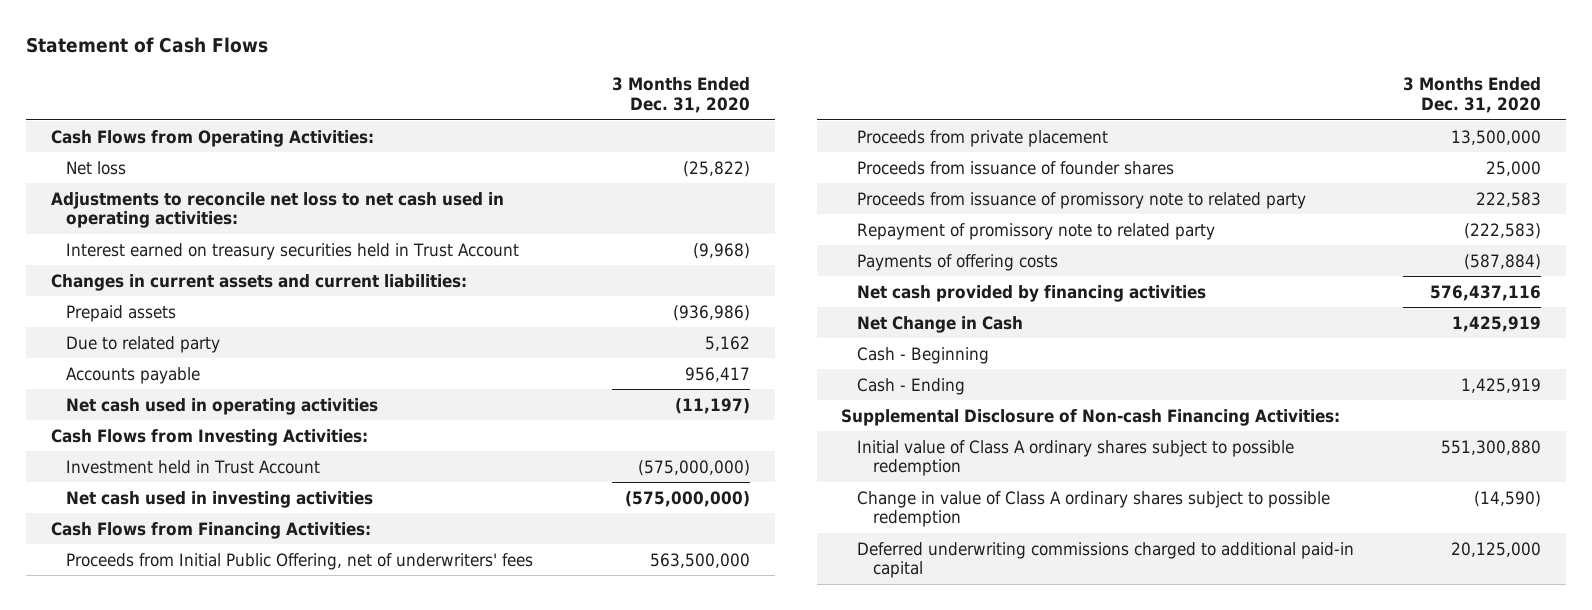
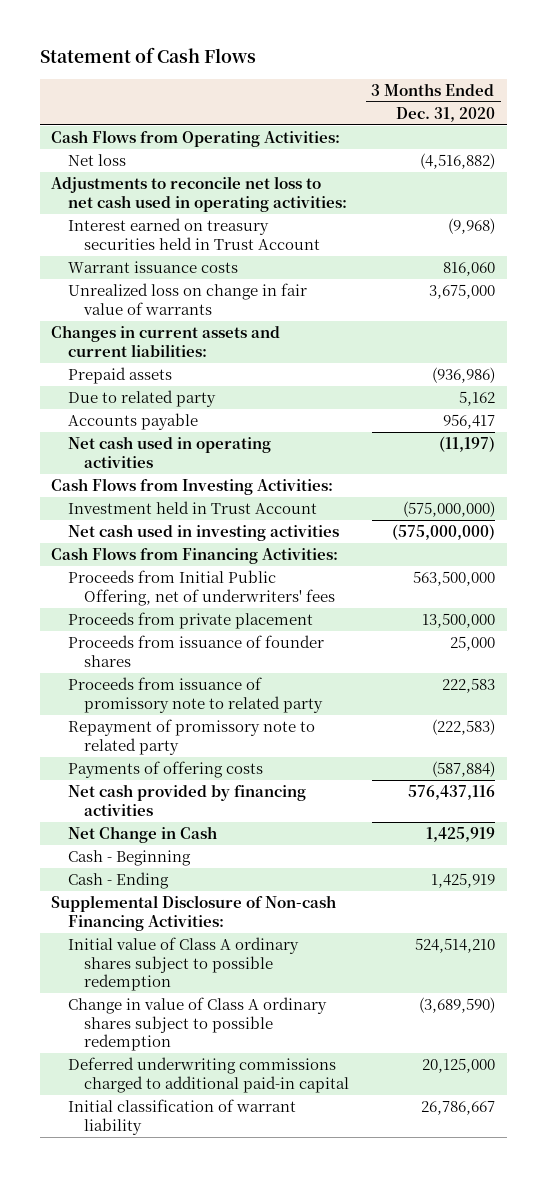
[683,160,751,177] (25,822) -> [419,153,495,170] (4,516,882)
none -> [67,261,238,274] Warrant issuance costs
none -> [67,283,307,315] Unrealized loss on change in fair value of warrants
[1441,439,1542,455] 551,300,880 -> [414,938,495,954] 524,514,210
[1474,490,1542,507] (14,590) -> [418,997,495,1014] (3,689,590)
none -> [67,1099,296,1135] Initial classification of warrant liability

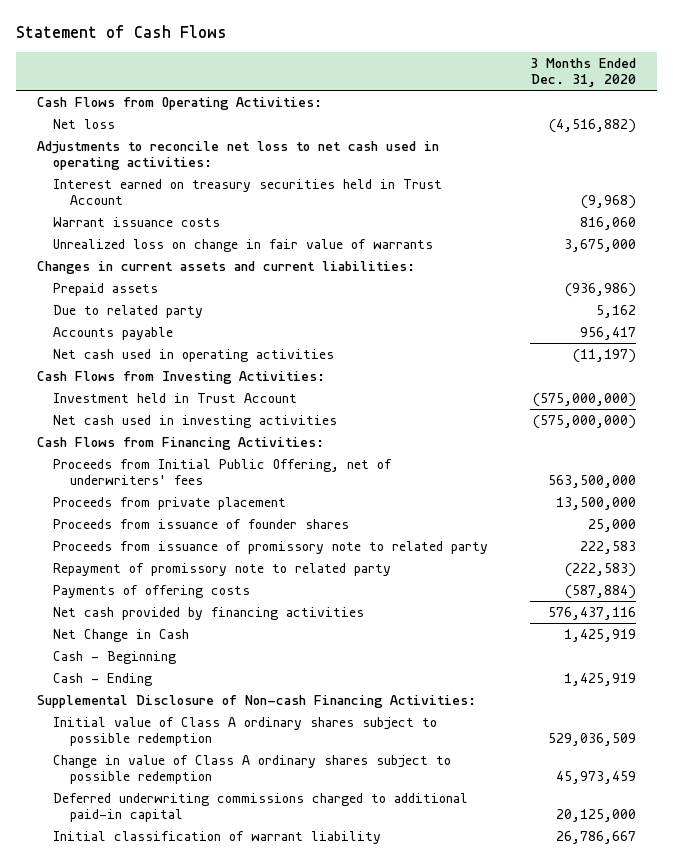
[414,938,495,954] 524,514,210 -> [548,733,637,747] 529,036,509
[418,997,495,1014] (3,689,590) -> [556,771,637,785] 45,973,459

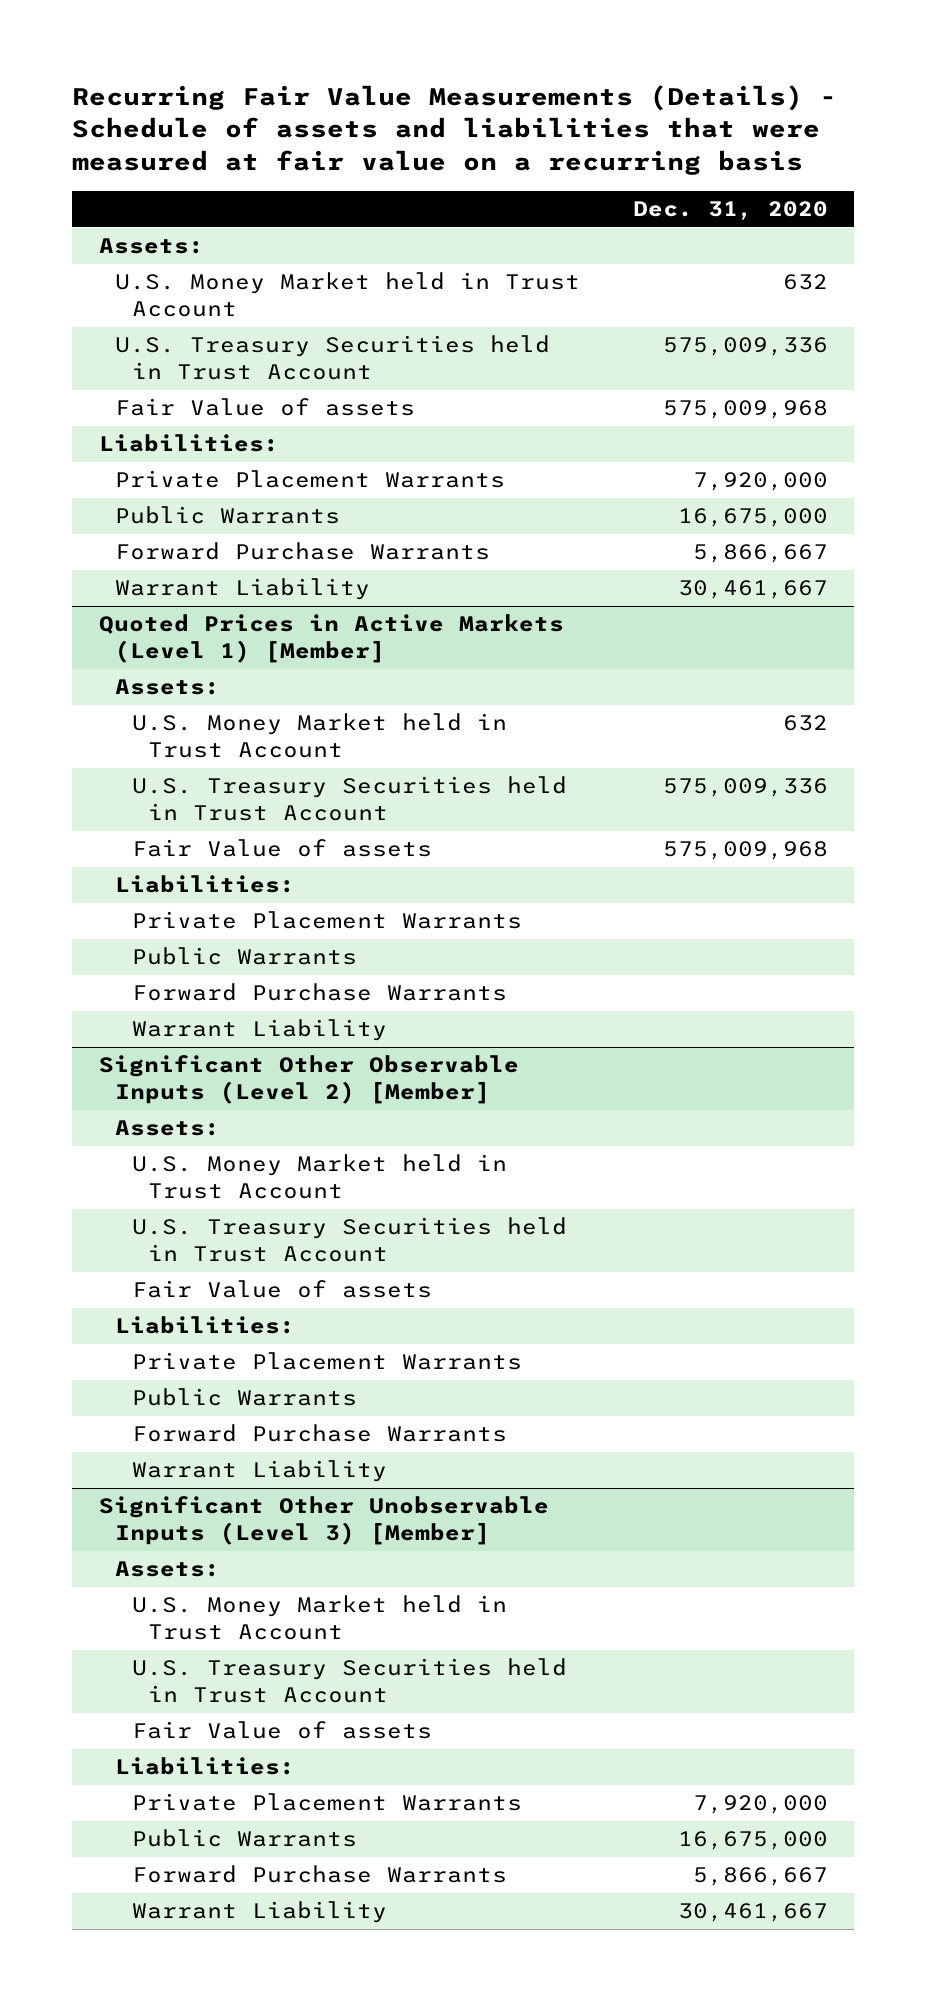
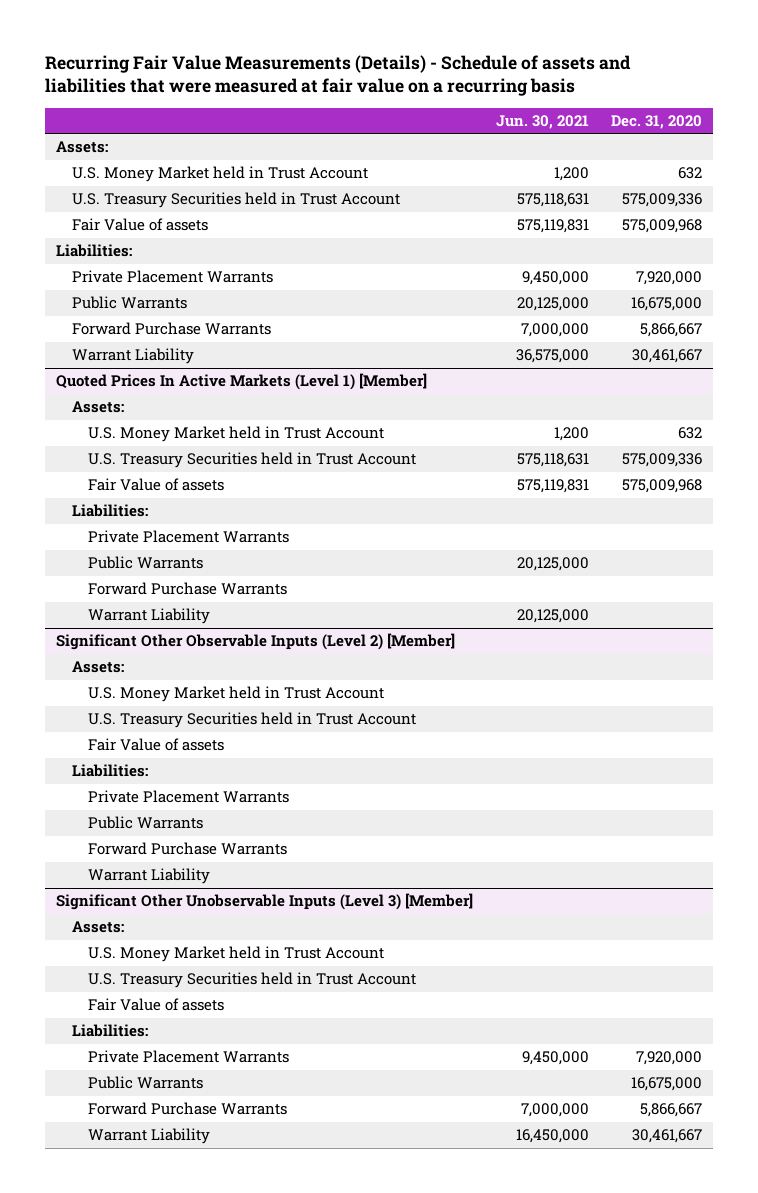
none -> [495,114,589,129] Jun. 30, 2021
[98,614,564,664] Quoted Prices in Active Markets (Level 1) [Member] -> [56,373,428,391] Quoted Prices In Active Markets (Level 1) [Member]

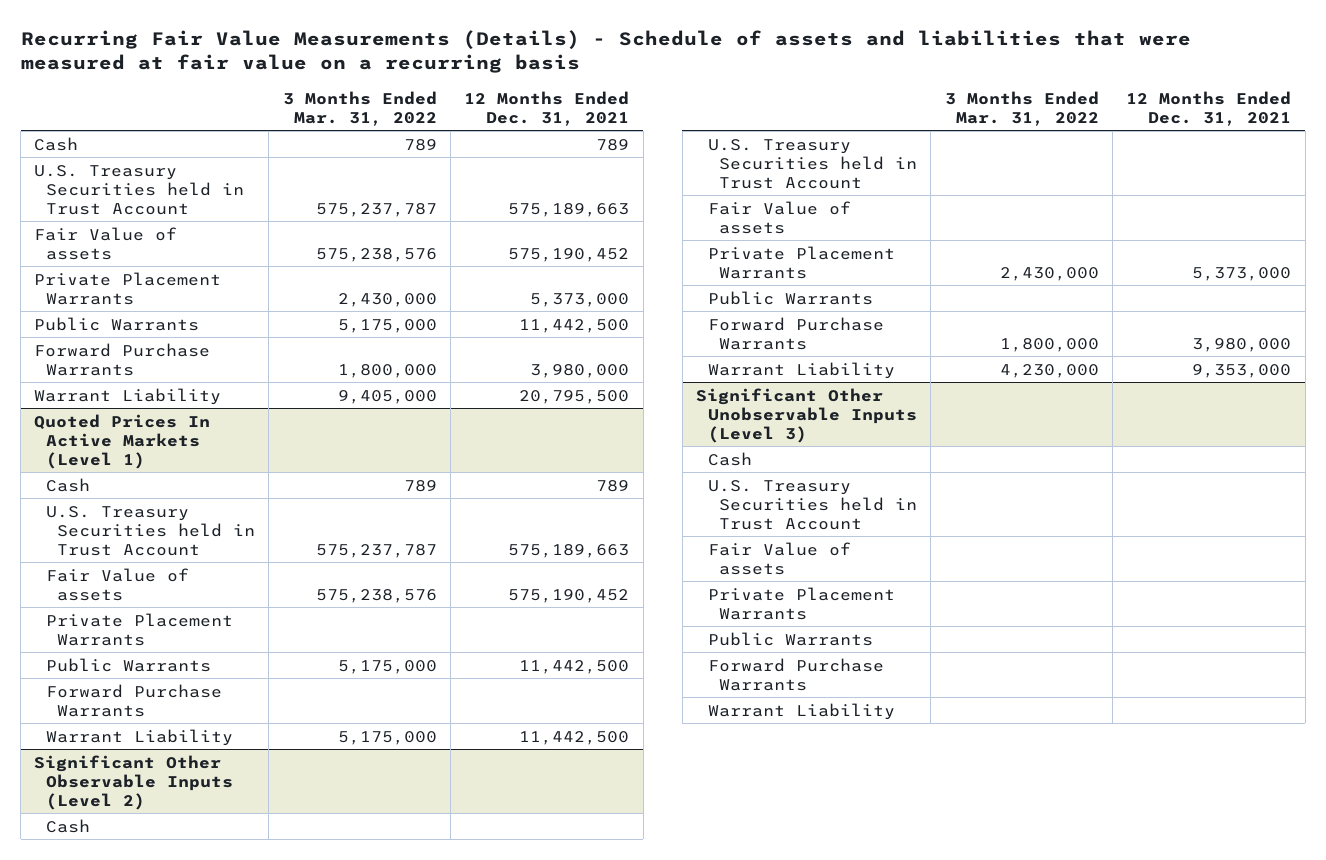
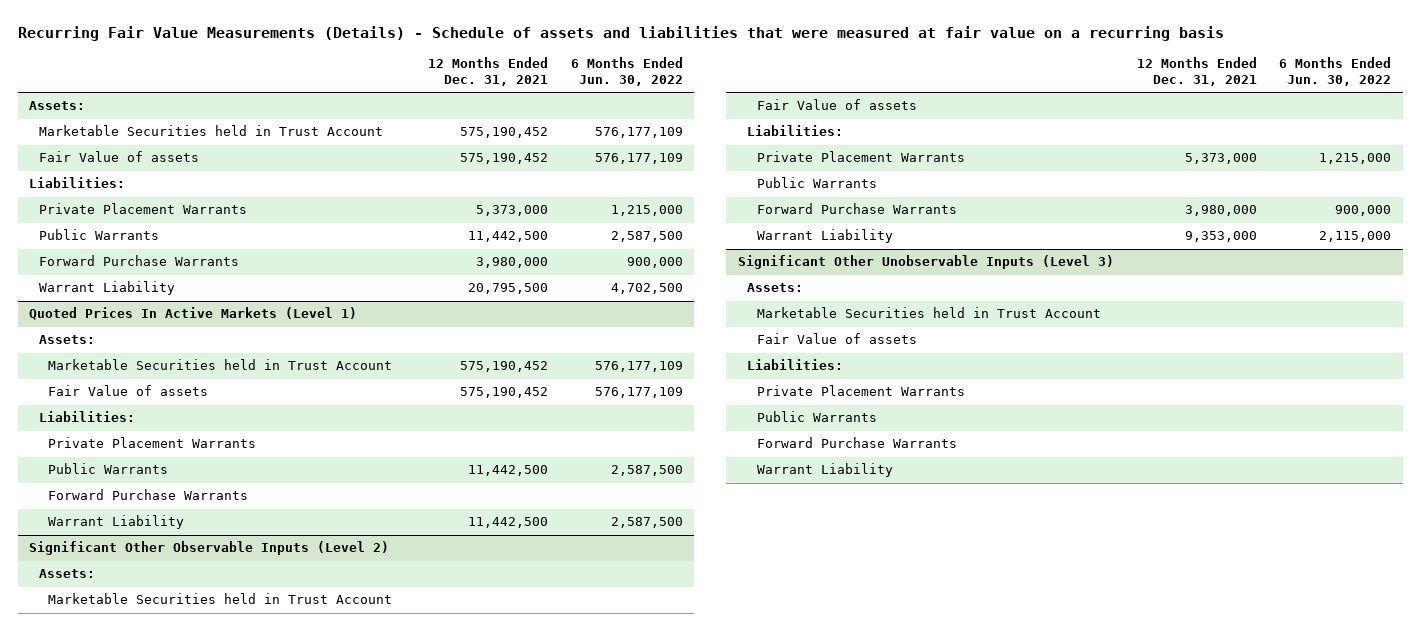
[282,90,437,126] 3 Months Ended Mar. 31, 2022 -> none
none -> [570,56,683,87] 6 Months Ended Jun. 30, 2022
[34,136,79,151] Cash -> none
none -> [29,101,86,111] Assets:
[34,164,244,215] U.S. Treasury Securities held in Trust Account -> [38,125,383,137] Marketable Securities held in Trust Account
[508,202,630,217] 575,189,663 -> [459,127,548,139] 575,190,452
none -> [29,177,126,189] Liabilities:
[45,477,90,492] Cash -> none
none -> [38,335,95,345] Assets:
[45,505,255,556] U.S. Treasury Securities held in Trust Account -> [47,359,392,371] Marketable Securities held in Trust Account
[508,543,630,558] 575,189,663 -> [459,361,548,373] 575,190,452
none -> [38,411,135,423] Liabilities:
[45,818,90,833] Cash -> none
none -> [38,569,95,579] Assets:
[707,138,917,189] U.S. Treasury Securities held in Trust Account -> [47,593,392,605] Marketable Securities held in Trust Account
none -> [747,125,844,137] Liabilities:
[707,451,752,466] Cash -> none
none -> [747,283,804,293] Assets:
[707,479,917,530] U.S. Treasury Securities held in Trust Account -> [756,307,1101,319] Marketable Securities held in Trust Account
none -> [747,359,844,371] Liabilities:

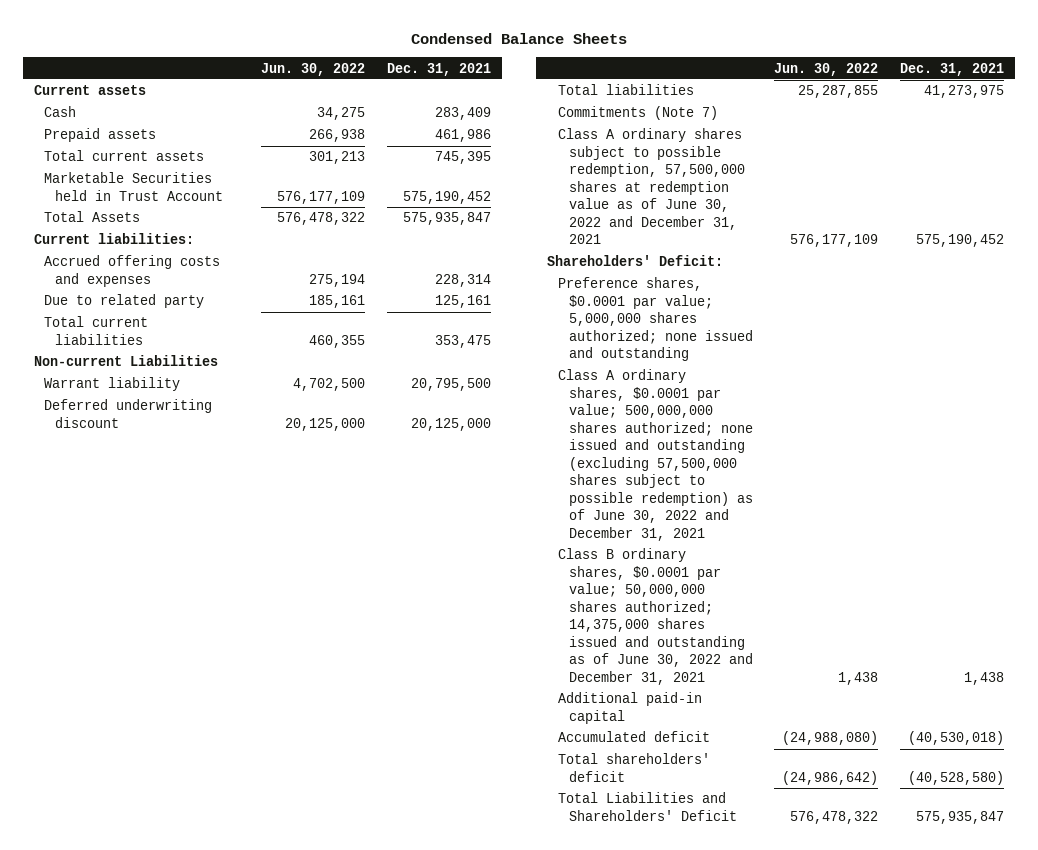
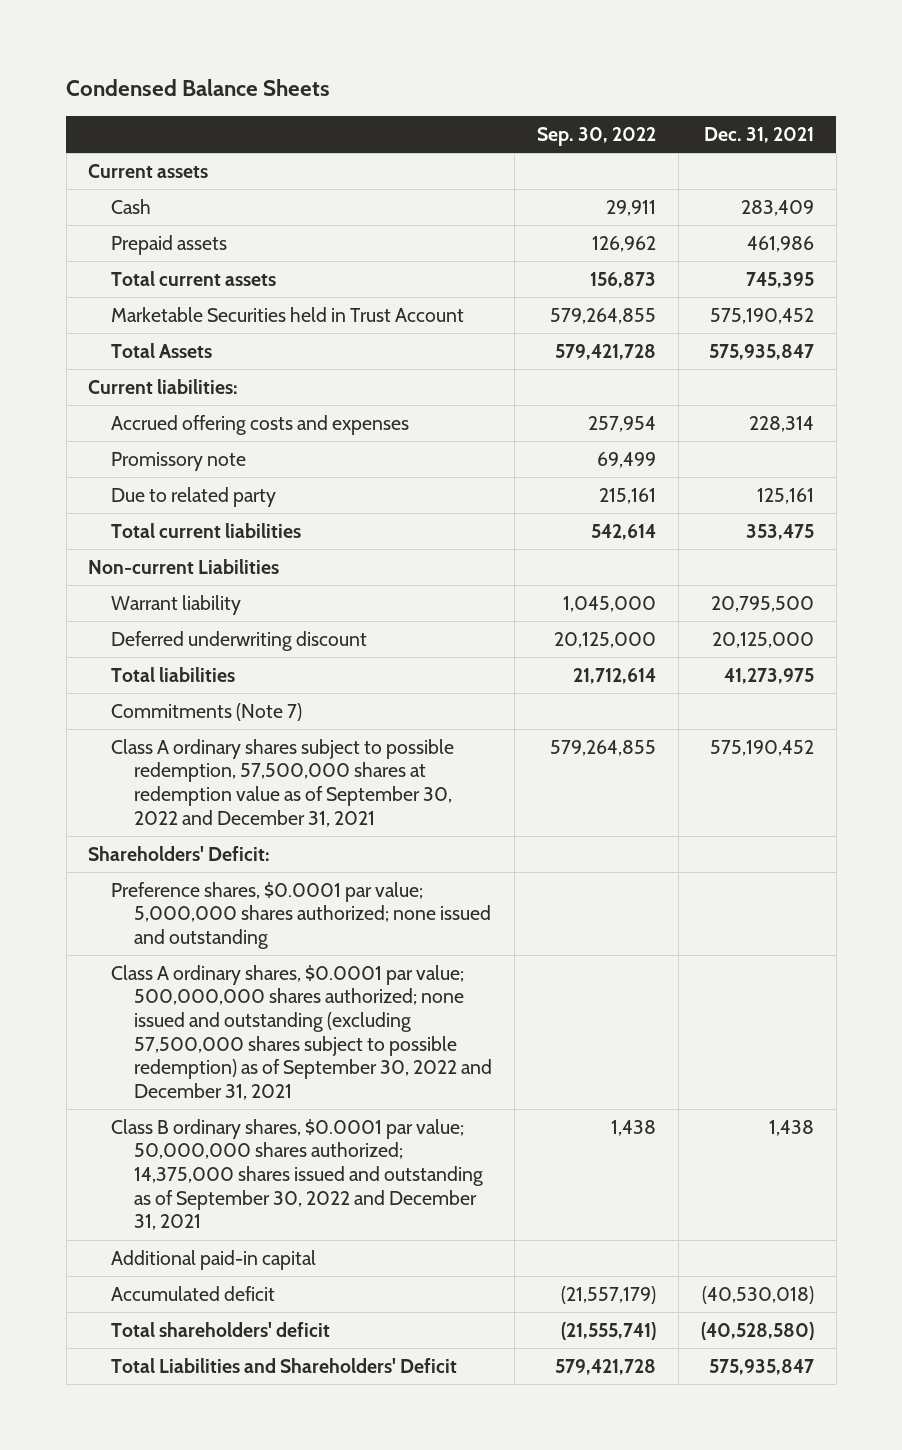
[261,62,366,76] Jun. 30, 2022 -> none
none -> [537,126,657,146] Sep. 30, 2022
none -> [111,451,247,471] Promissory note
[557,128,745,245] Class A ordinary shares subject to possible redemption, 57,500,000 shares at redemption value as of June 30, 2022 and December 31, 2021 -> [111,738,455,827] Class A ordinary shares subject to possible redemption, 57,500,000 shares at redemption value as of September 30, 2022 and December 31, 2021
[557,369,753,541] Class A ordinary shares, $0.0001 par value; 500,000,000 shares authorized; none issued and outstanding (excluding 57,500,000 shares subject to possible redemption) as of June 30, 2022 and December 31, 2021 -> [111,964,493,1100] Class A ordinary shares, $0.0001 par value; 500,000,000 shares authorized; none issued and outstanding (excluding 57,500,000 shares subject to possible redemption) as of September 30, 2022 and December 31, 2021
[557,548,753,685] Class B ordinary shares, $0.0001 par value; 50,000,000 shares authorized; 14,375,000 shares issued and outstanding as of June 30, 2022 and December 31, 2021 -> [111,1118,484,1231] Class B ordinary shares, $0.0001 par value; 50,000,000 shares authorized; 14,375,000 shares issued and outstanding as of September 30, 2022 and December 31, 2021

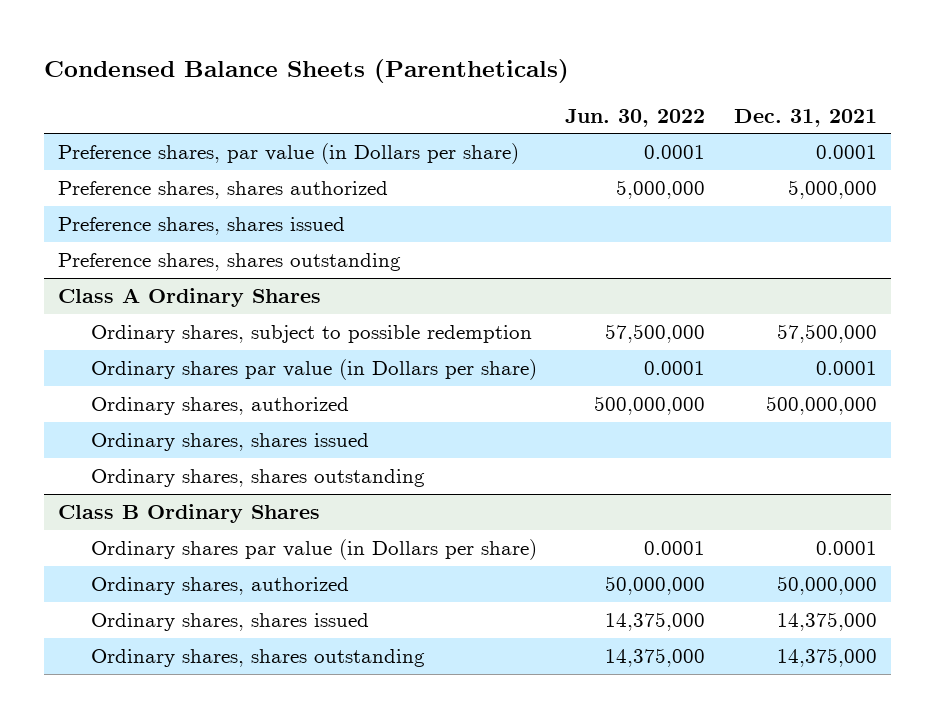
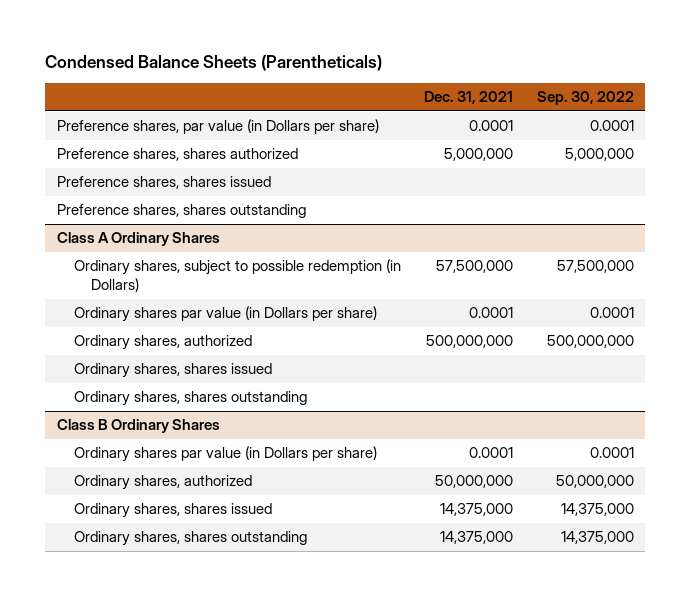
[565,108,706,127] Jun. 30, 2022 -> none
none -> [536,91,634,106] Sep. 30, 2022
[90,325,532,344] Ordinary shares, subject to possible redemption -> [73,259,401,293] Ordinary shares, subject to possible redemption (in Dollars)

